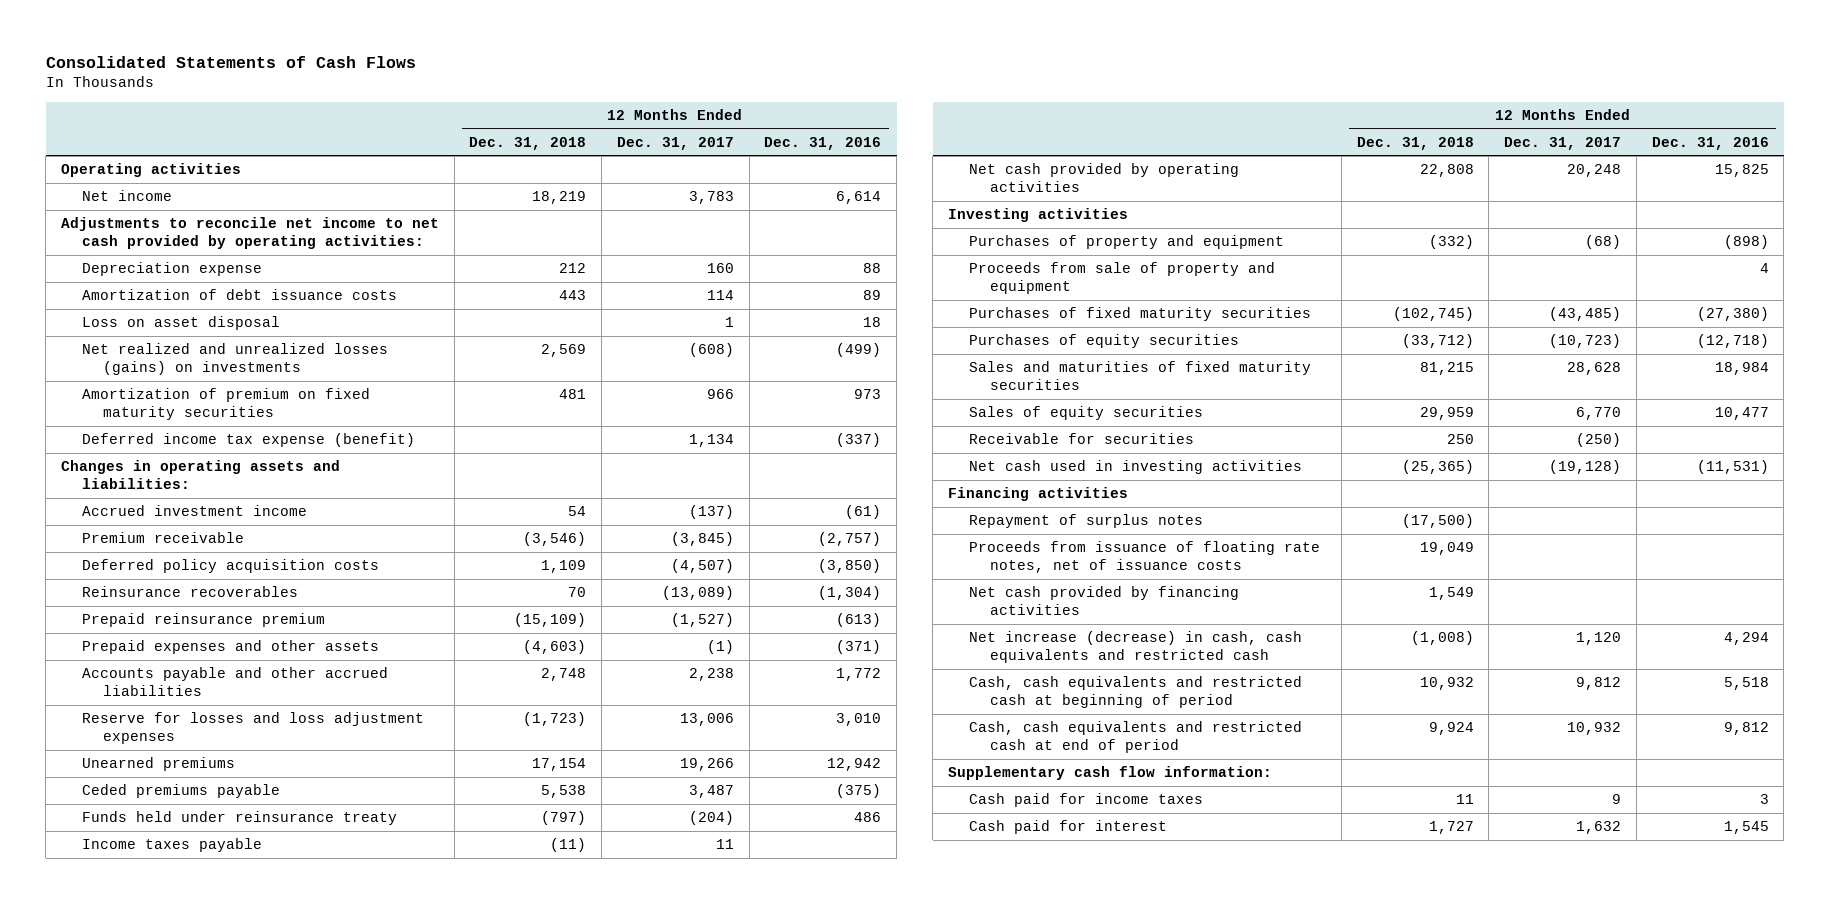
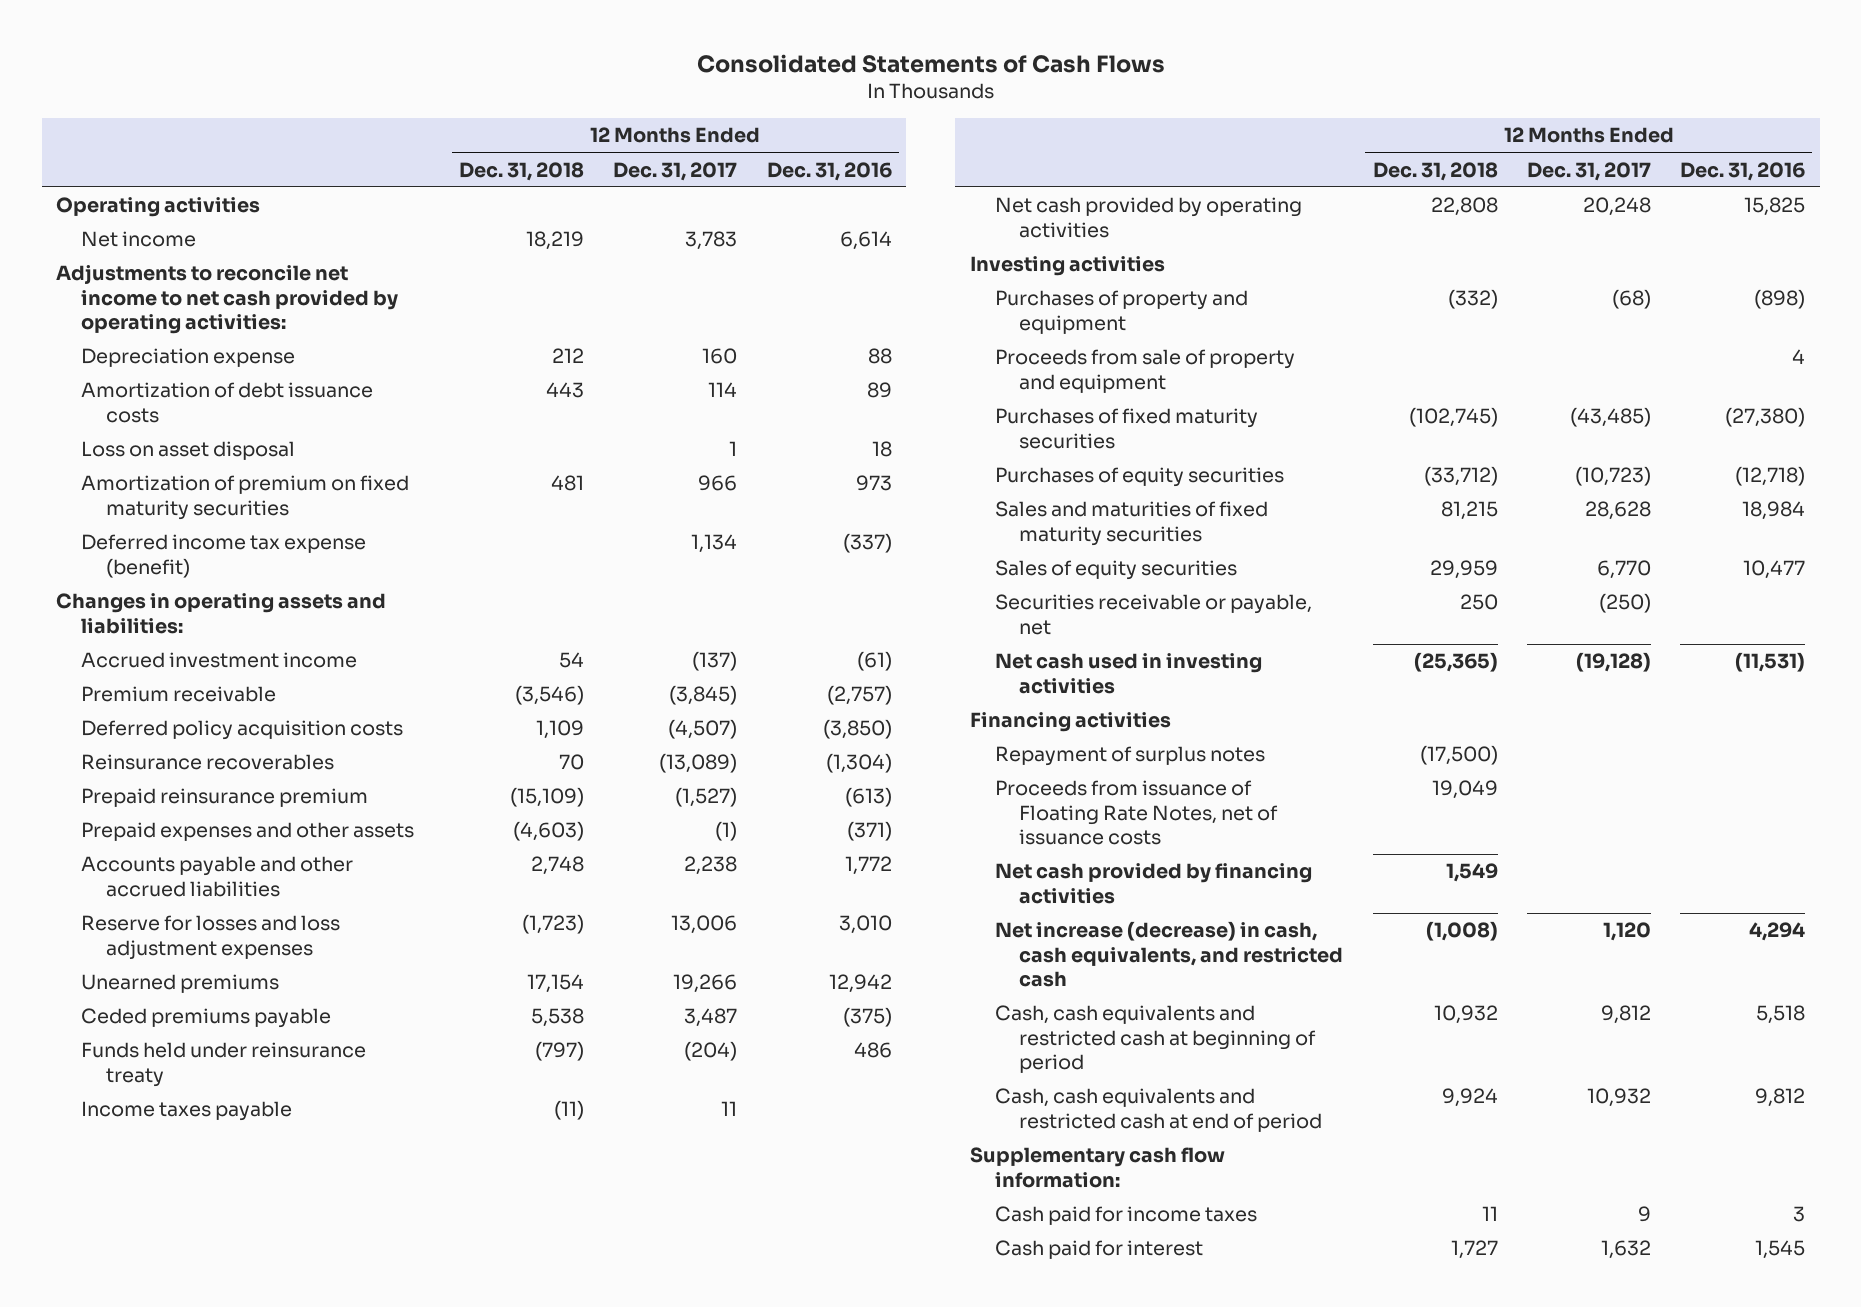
[81,343,388,376] Net realized and unrealized losses (gains) on investments -> none
[968,433,1194,445] Receivable for securities -> [994,594,1312,635] Securities receivable or payable, net
[968,541,1320,574] Proceeds from issuance of floating rate notes, net of issuance costs -> [994,780,1279,846] Proceeds from issuance of Floating Rate Notes, net of issuance costs
[968,631,1302,664] Net increase (decrease) in cash, cash equivalents and restricted cash -> [994,921,1344,988] Net increase (decrease) in cash, cash equivalents, and restricted cash

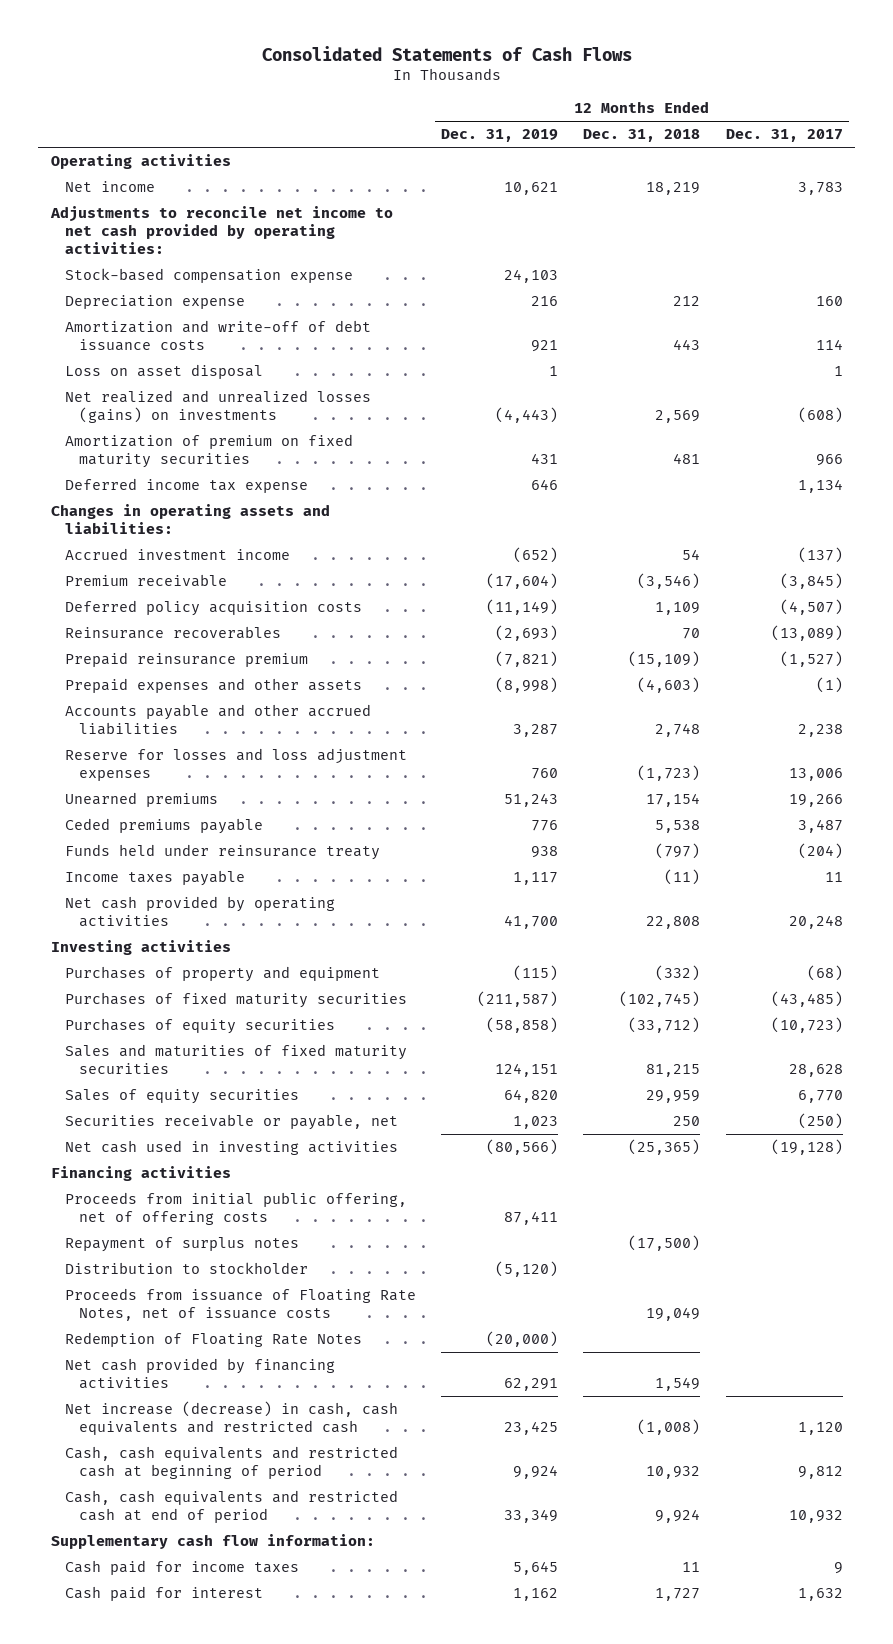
[766,161,892,181] Dec. 31, 2016 -> none
none -> [441,129,559,143] Dec. 31, 2019
none -> [64,268,353,284] Stock-based compensation expense
[81,382,374,423] Amortization of debt issuance costs -> [64,320,371,352] Amortization and write-off of debt issuance costs
none -> [64,390,371,424] Net realized and unrealized losses (gains) on investments
[81,534,367,578] Deferred income tax expense (benefit) -> [64,478,308,494] Deferred income tax expense
[994,349,1295,393] Proceeds from sale of property and equipment -> none
none -> [64,1192,407,1226] Proceeds from initial public offering, net of offering costs
none -> [64,1262,308,1275] Distribution to stockholder
none -> [64,1332,362,1348] Redemption of Floating Rate Notes
[994,921,1344,988] Net increase (decrease) in cash, cash equivalents, and restricted cash -> [64,1401,398,1436] Net increase (decrease) in cash, cash equivalents and restricted cash

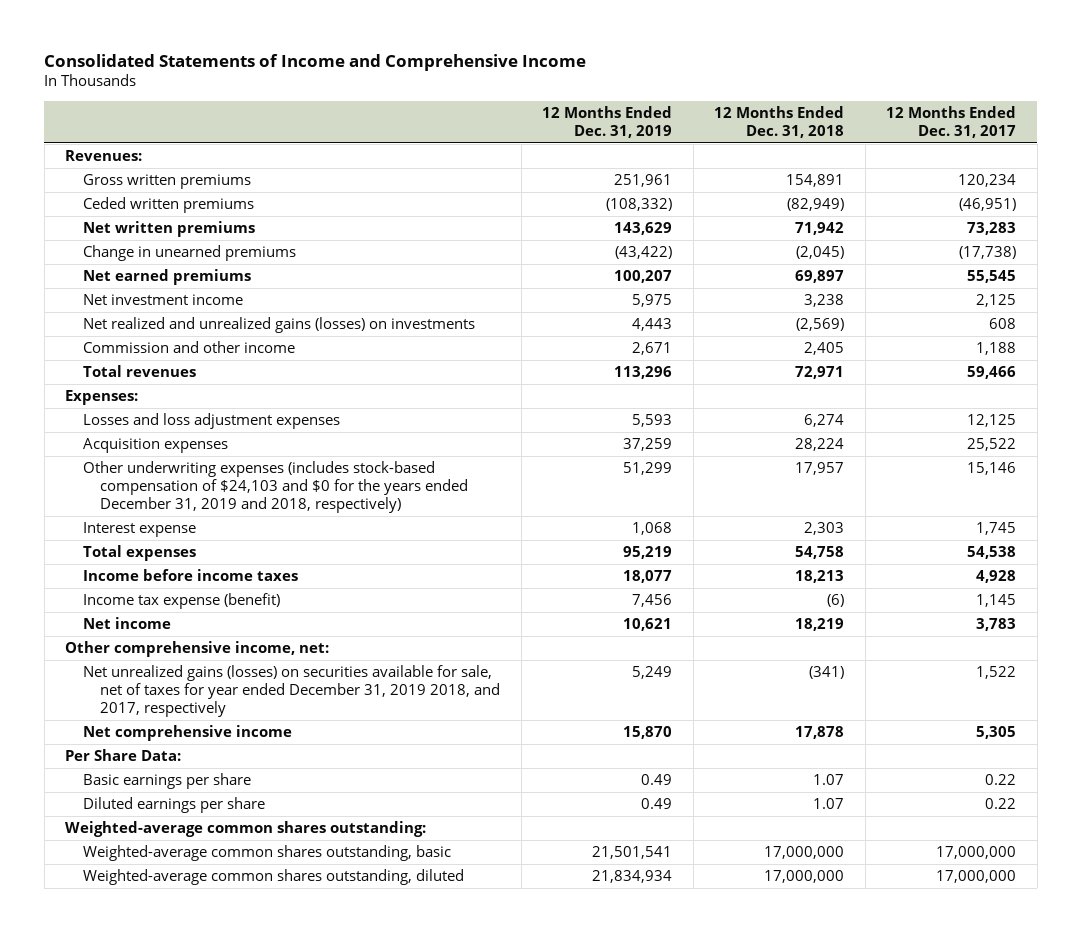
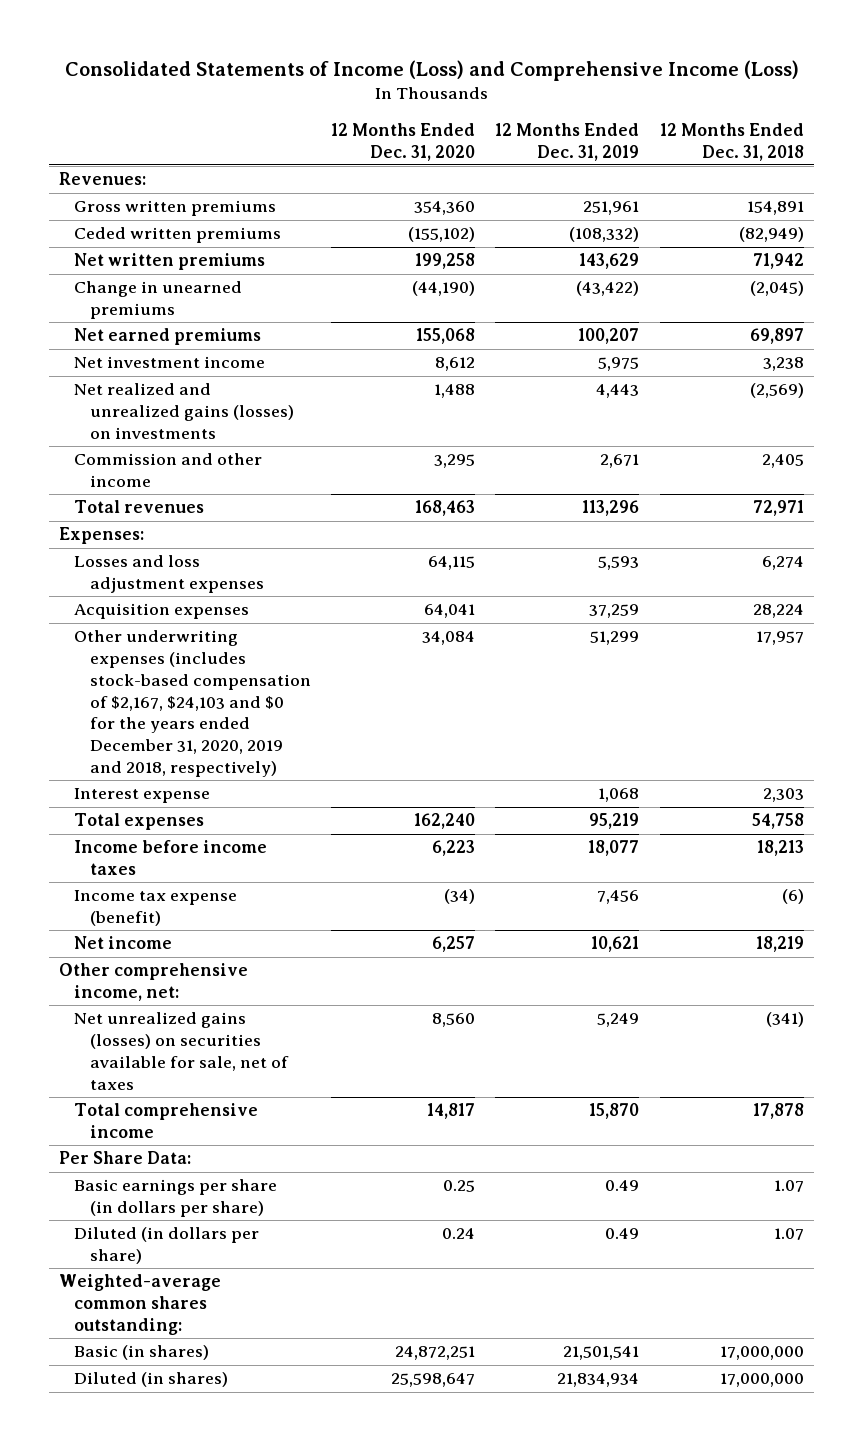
[44,53,587,71] Consolidated Statements of Income and Comprehensive Income -> [64,59,799,81] Consolidated Statements of Income (Loss) and Comprehensive Income (Loss)
[886,105,1017,138] 12 Months Ended Dec. 31, 2017 -> none
none -> [331,122,476,161] 12 Months Ended Dec. 31, 2020
[82,461,469,513] Other underwriting expenses (includes stock-based compensation of $24,103 and $0 for the years ended December 31, 2019 and 2018, respectively) -> [74,630,311,777] Other underwriting expenses (includes stock-based compensation of $2,167, $24,103 and $0 for the years ended December 31, 2020, 2019 and 2018, respectively)
[82,665,501,717] Net unrealized gains (losses) on securities available for sale, net of taxes for year ended December 31, 2019 2018, and 2017, respectively -> [74,1012,289,1090] Net unrealized gains (losses) on securities available for sale, net of taxes
[82,725,292,742] Net comprehensive income -> [74,1103,259,1139] Total comprehensive income
[82,773,251,790] Basic earnings per share -> [74,1179,278,1218] Basic earnings per share (in dollars per share)
[82,797,265,814] Diluted earnings per share -> [74,1227,260,1265] Diluted (in dollars per share)
[82,845,451,862] Weighted-average common shares outstanding, basic -> [74,1345,210,1361] Basic (in shares)
[82,869,464,886] Weighted-average common shares outstanding, diluted -> [74,1372,229,1388] Diluted (in shares)

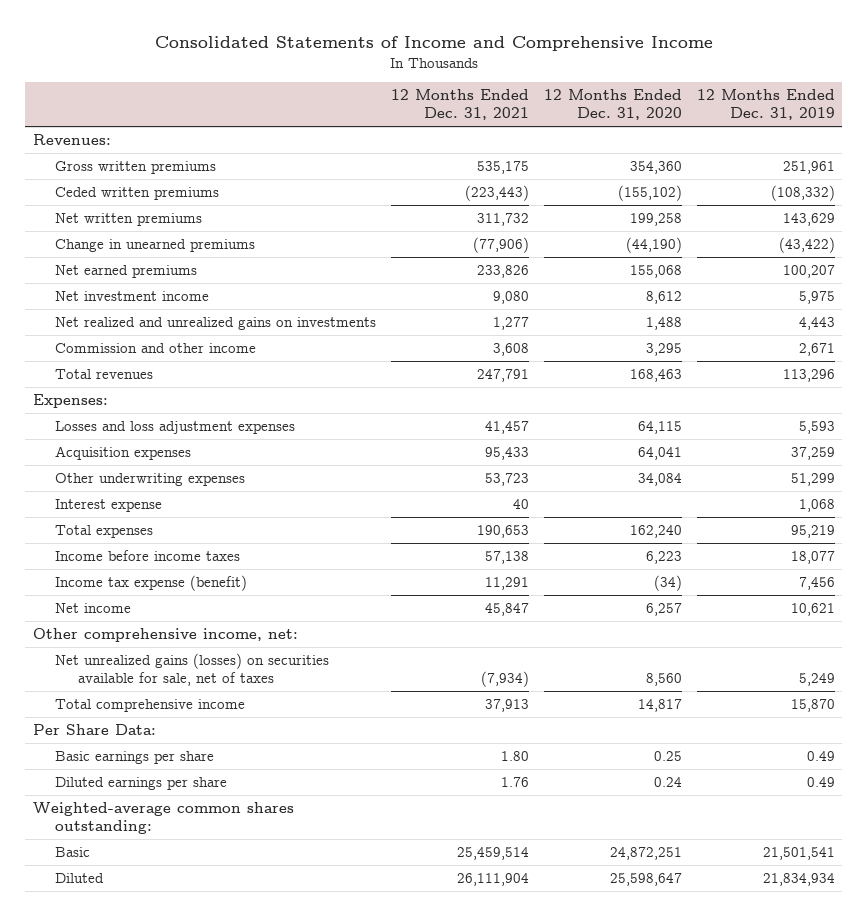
[64,59,799,81] Consolidated Statements of Income (Loss) and Comprehensive Income (Loss) -> [154,35,713,51] Consolidated Statements of Income and Comprehensive Income
[659,122,804,161] 12 Months Ended Dec. 31, 2018 -> none
none -> [391,89,530,121] 12 Months Ended Dec. 31, 2021
[74,383,294,439] Net realized and unrealized gains (losses) on investments -> [55,317,377,331] Net realized and unrealized gains on investments
[74,630,311,777] Other underwriting expenses (includes stock-based compensation of $2,167, $24,103 and $0 for the years ended December 31, 2020, 2019 and 2018, respectively) -> [55,473,246,487] Other underwriting expenses
[74,1179,278,1218] Basic earnings per share (in dollars per share) -> [55,751,215,765] Basic earnings per share
[74,1227,260,1265] Diluted (in dollars per share) -> [55,777,228,791] Diluted earnings per share
[74,1345,210,1361] Basic (in shares) -> [55,847,91,858] Basic
[74,1372,229,1388] Diluted (in shares) -> [55,873,105,884] Diluted

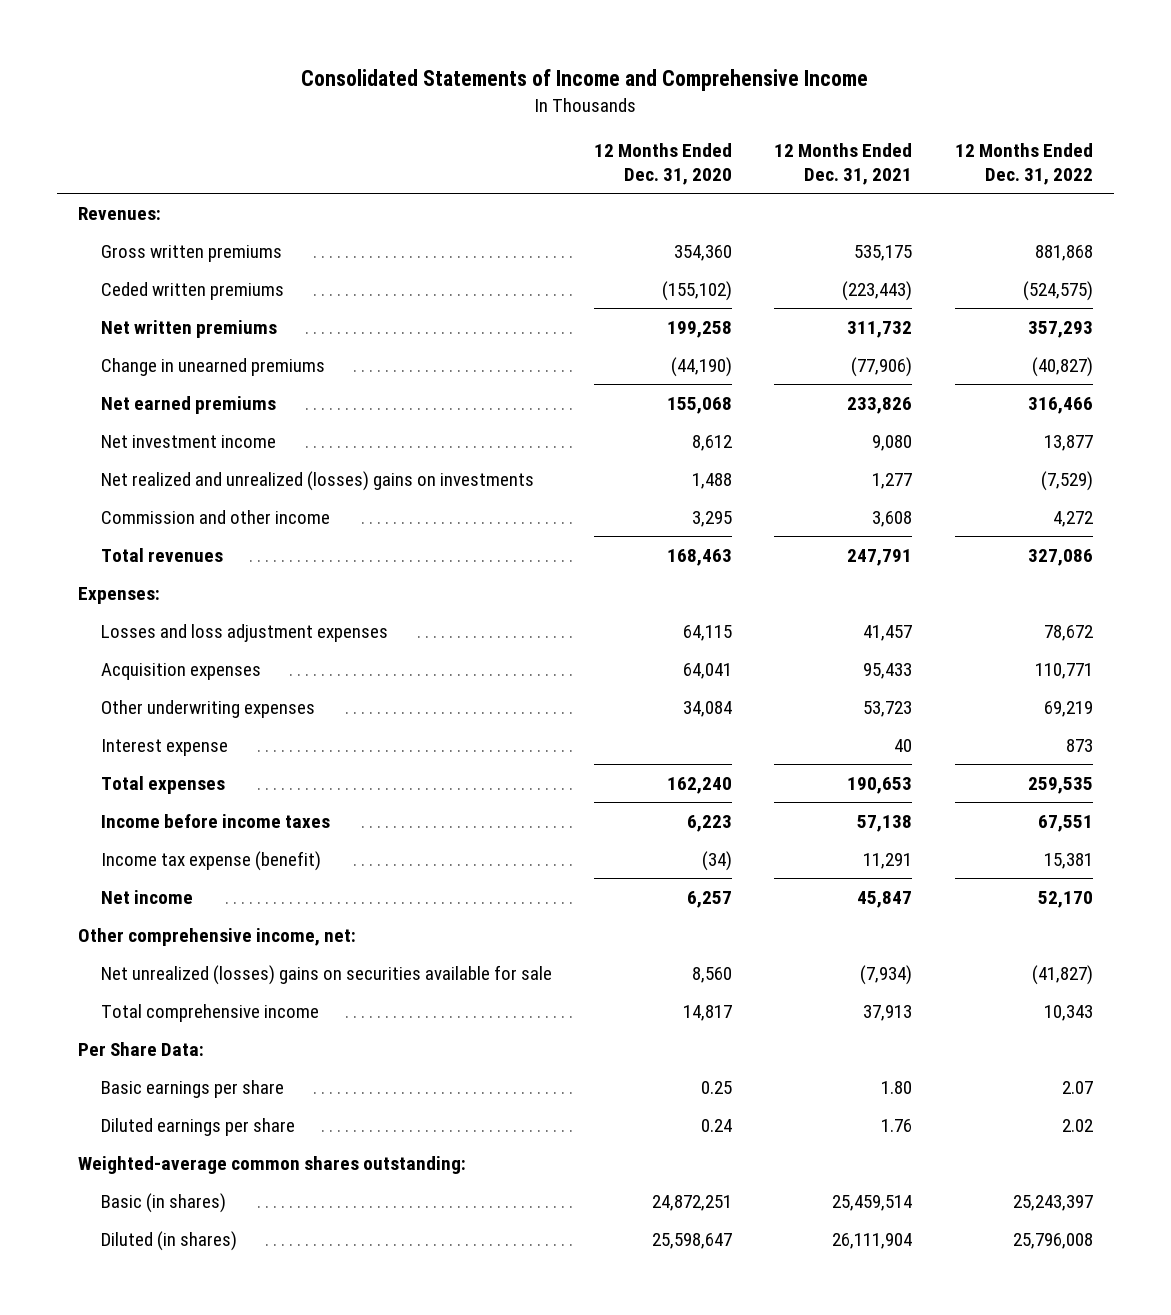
[696,89,835,121] 12 Months Ended Dec. 31, 2019 -> none
none -> [954,142,1093,185] 12 Months Ended Dec. 31, 2022
[55,317,377,331] Net realized and unrealized gains on investments -> [100,470,534,491] Net realized and unrealized (losses) gains on investments
[55,653,330,687] Net unrealized gains (losses) on securities available for sale, net of taxes -> [100,964,552,985] Net unrealized (losses) gains on securities available for sale
[55,847,91,858] Basic -> [100,1192,226,1213] Basic (in shares)
[55,873,105,884] Diluted -> [100,1230,237,1251] Diluted (in shares)

